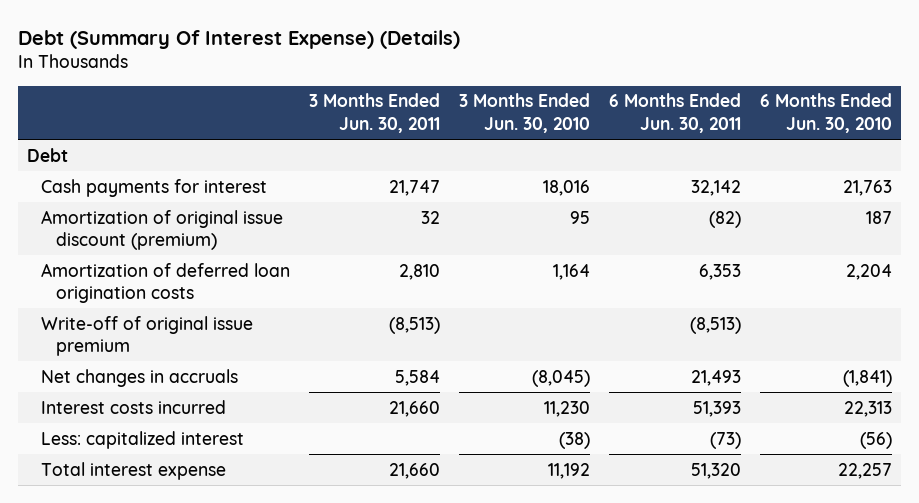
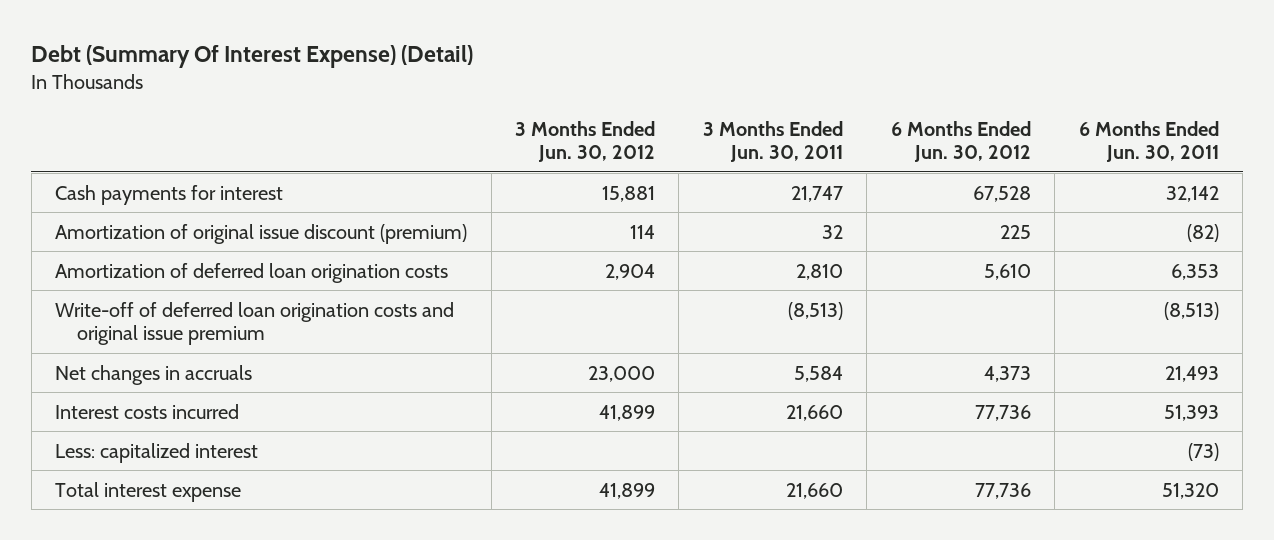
[17,29,460,49] Debt (Summary Of Interest Expense) (Details) -> [31,45,474,69] Debt (Summary Of Interest Expense) (Detail)
[459,93,591,133] 3 Months Ended Jun. 30, 2010 -> none
[759,93,892,133] 6 Months Ended Jun. 30, 2010 -> none
none -> [515,120,656,163] 3 Months Ended Jun. 30, 2012
none -> [890,120,1031,163] 6 Months Ended Jun. 30, 2012
[27,147,69,162] Debt -> none
[41,315,254,357] Write-off of original issue premium -> [55,301,455,345] Write-off of deferred loan origination costs and original issue premium

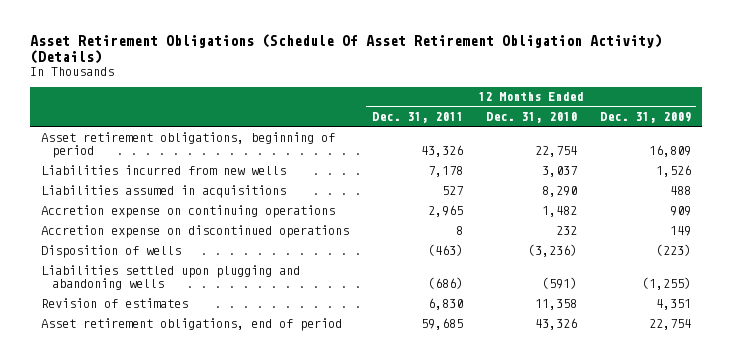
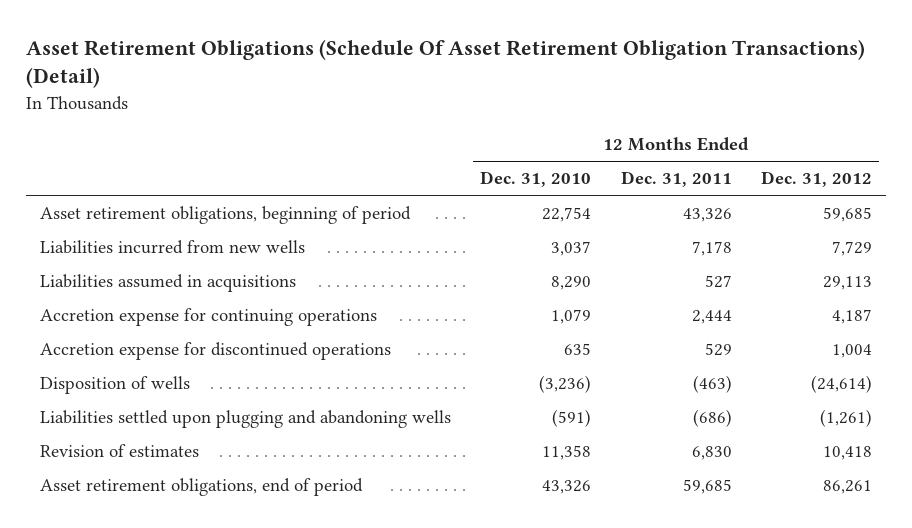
[30,34,663,65] Asset Retirement Obligations (Schedule Of Asset Retirement Obligation Activity) (Details) -> [25,38,865,89] Asset Retirement Obligations (Schedule Of Asset Retirement Obligation Transactions) (Detail)
[599,112,691,124] Dec. 31, 2009 -> none
none -> [760,171,872,188] Dec. 31, 2012
[41,204,336,218] Accretion expense on continuing operations -> [40,308,378,327] Accretion expense for continuing operations
[428,204,464,217] 2,965 -> [691,310,732,325] 2,444
[541,205,577,217] 1,482 -> [551,309,592,325] 1,079
[41,224,350,238] Accretion expense on discontinued operations -> [40,342,392,361] Accretion expense for discontinued operations
[456,225,464,235] 8 -> [704,343,732,357] 529
[555,225,577,235] 232 -> [564,343,592,356] 635

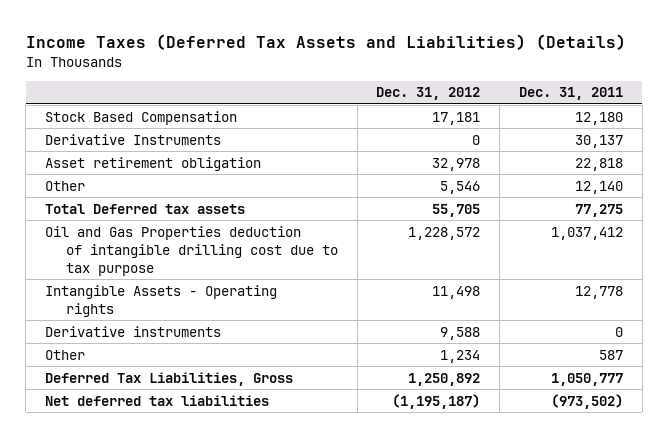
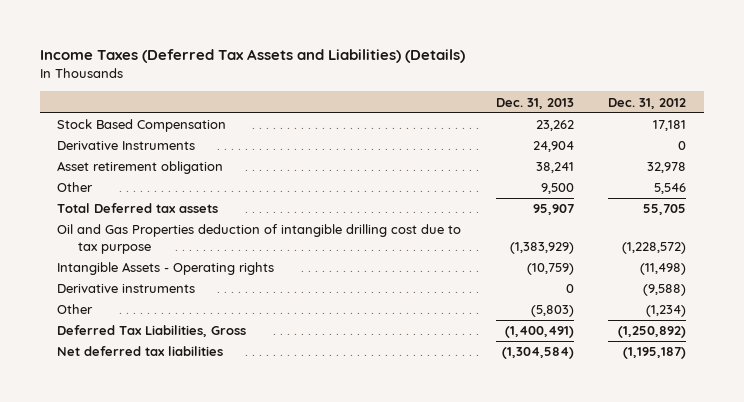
[518,87,623,101] Dec. 31, 2011 -> none
none -> [495,97,574,109] Dec. 31, 2013
[408,226,481,240] 1,228,572 -> [622,242,687,255] (1,228,572)
[432,285,481,299] 11,498 -> [640,263,687,276] (11,498)
[440,326,481,340] 9,588 -> [643,284,687,297] (9,588)
[440,349,481,363] 1,234 -> [646,305,687,318] (1,234)
[408,372,481,386] 1,250,892 -> [618,326,687,339] (1,250,892)

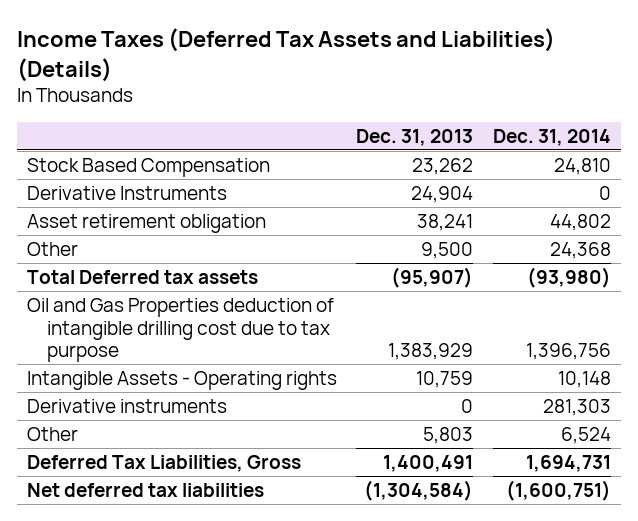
[608,97,687,109] Dec. 31, 2012 -> none
none -> [493,128,612,146] Dec. 31, 2014
[532,204,574,216] 95,907 -> [391,267,474,289] (95,907)
[509,242,574,255] (1,383,929) -> [388,342,474,360] 1,383,929
[526,263,574,276] (10,759) -> [416,371,474,389] 10,759
[530,305,574,318] (5,803) -> [423,427,474,445] 5,803
[504,326,574,339] (1,400,491) -> [383,455,474,473] 1,400,491

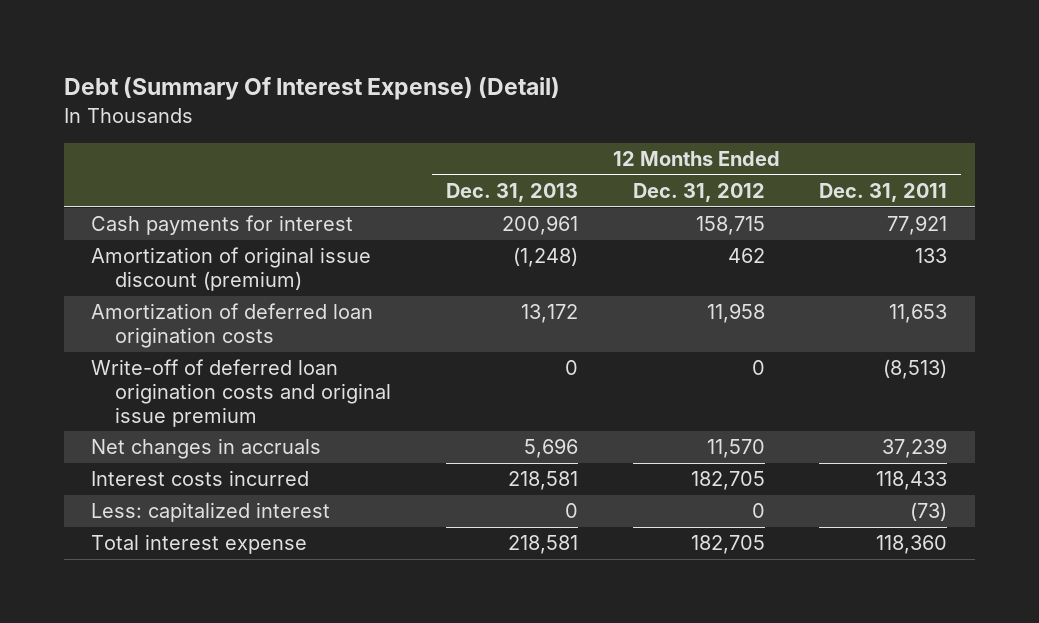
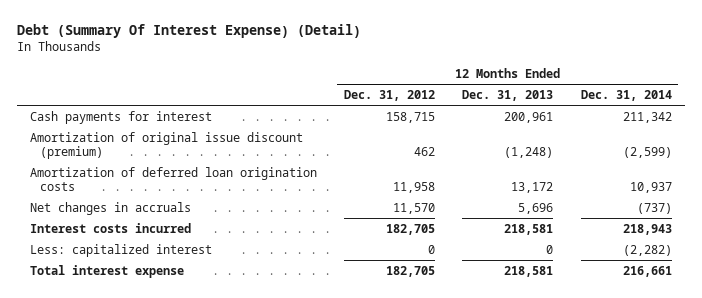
[819,183,948,203] Dec. 31, 2011 -> none
none -> [580,90,672,102] Dec. 31, 2014
[91,359,392,427] Write-off of deferred loan origination costs and original issue premium -> none

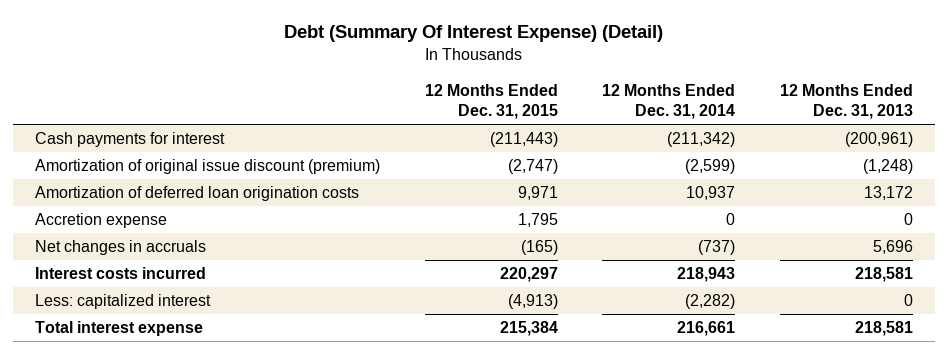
[344,90,436,102] Dec. 31, 2012 -> none
none -> [424,83,558,120] 12 Months Ended Dec. 31, 2015
[504,111,554,123] 200,961 -> [844,132,913,148] (200,961)
[622,111,672,123] 211,342 -> [667,132,736,148] (211,342)
none -> [35,213,168,229] Accretion expense

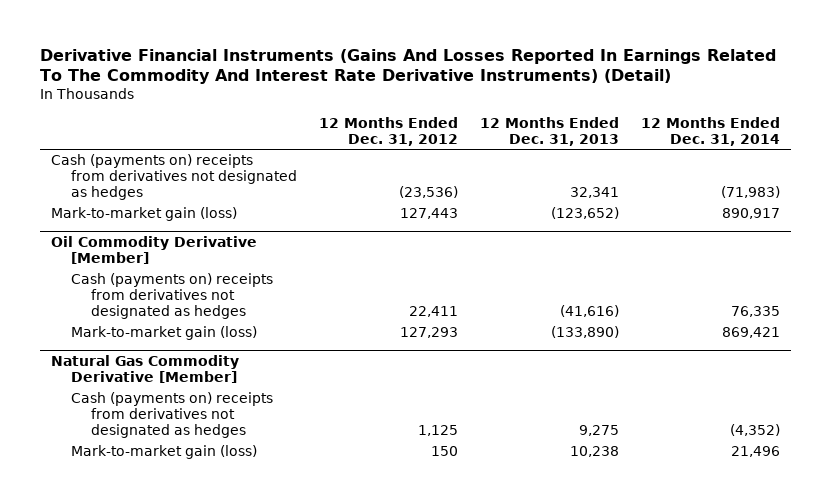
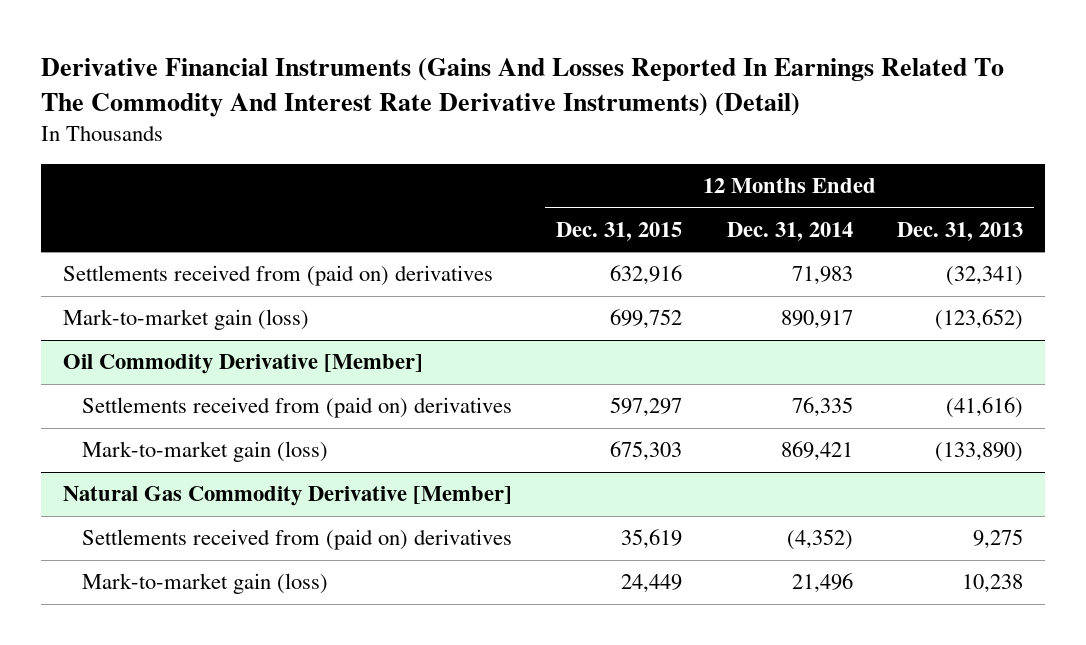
[318,116,458,146] 12 Months Ended Dec. 31, 2012 -> none
none -> [556,221,683,241] Dec. 31, 2015
[51,154,297,201] Cash (payments on) receipts from derivatives not designated as hedges -> none
none -> [62,265,493,287] Settlements received from (paid on) derivatives
[70,273,273,320] Cash (payments on) receipts from derivatives not designated as hedges -> [81,397,512,419] Settlements received from (paid on) derivatives
[70,392,273,439] Cash (payments on) receipts from derivatives not designated as hedges -> [81,529,512,551] Settlements received from (paid on) derivatives

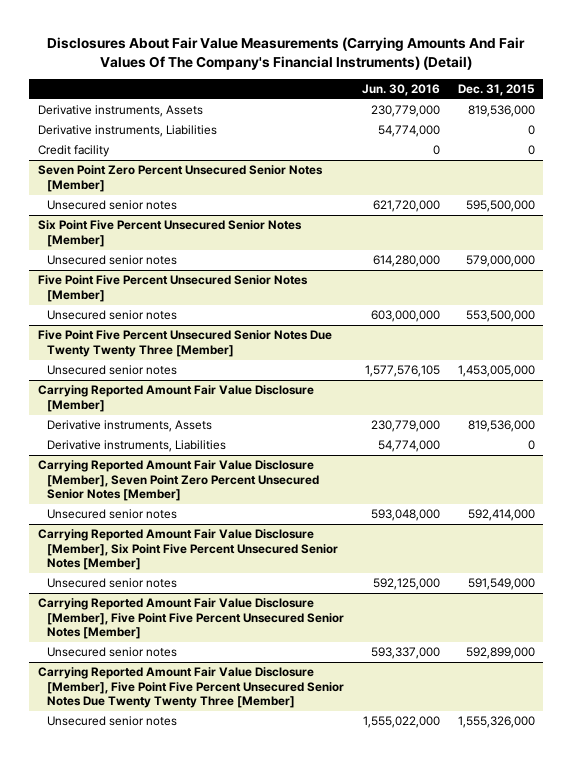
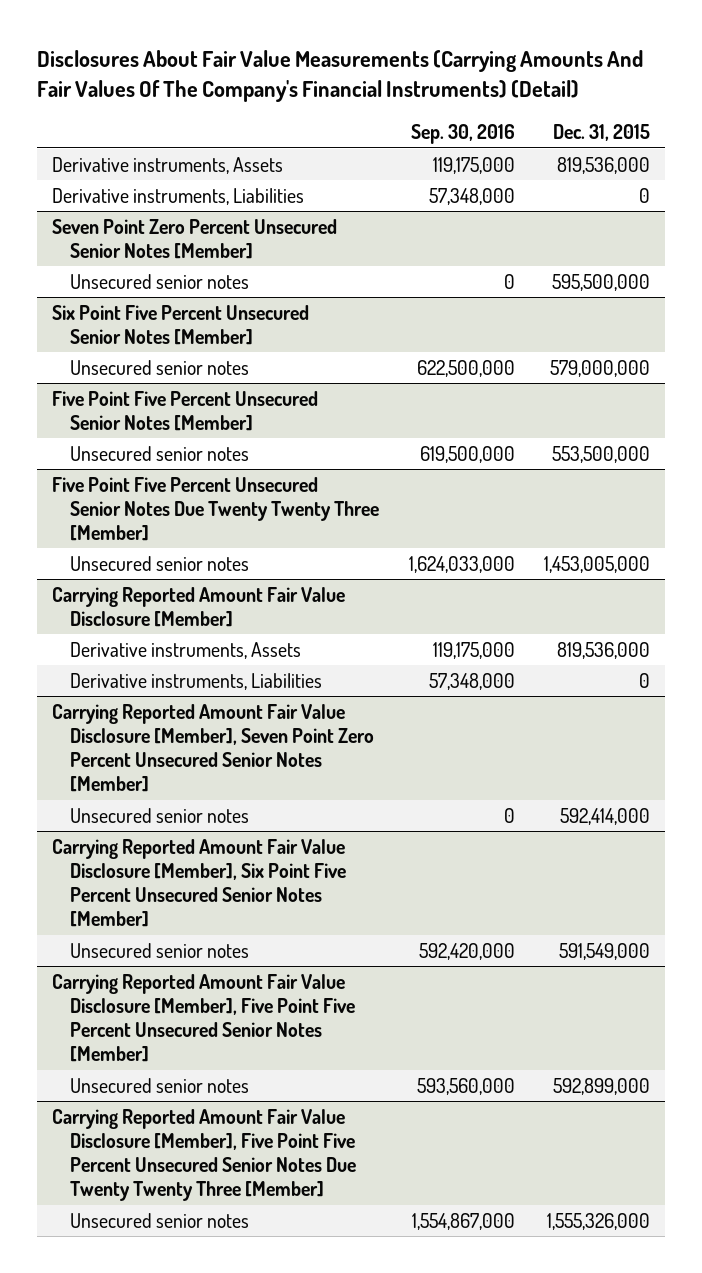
[361,84,440,97] Jun. 30, 2016 -> none
none -> [410,124,515,145] Sep. 30, 2016
[37,145,110,158] Credit facility -> none

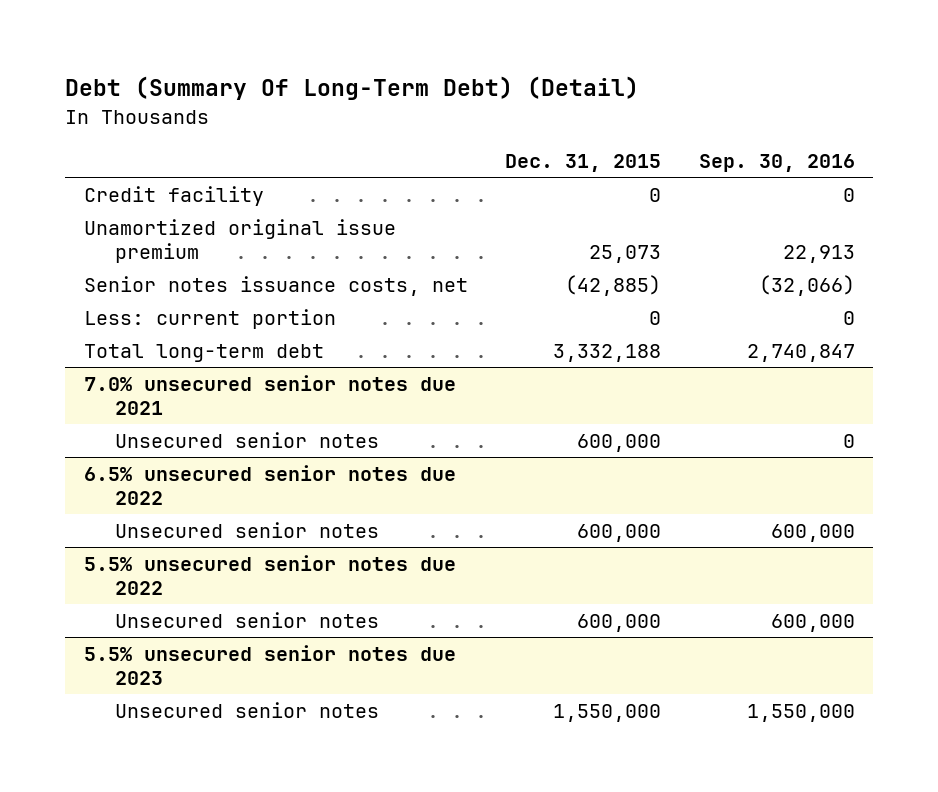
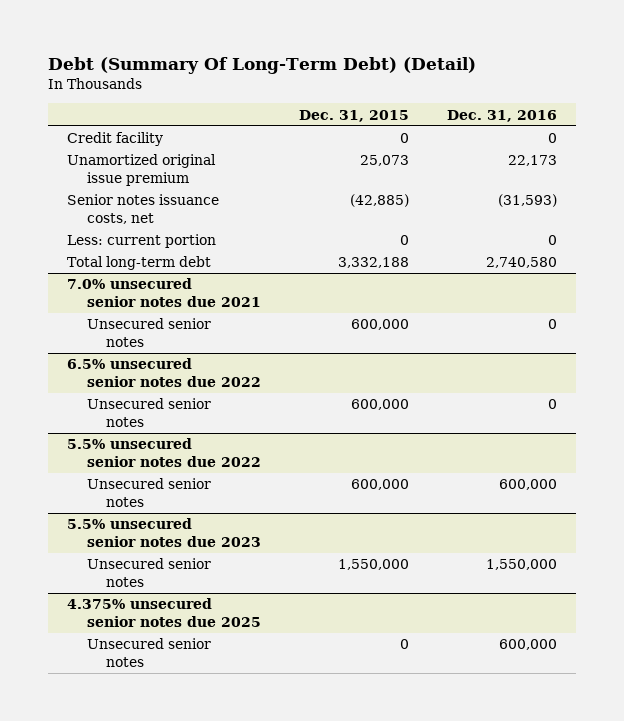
[698,153,855,172] Sep. 30, 2016 -> none
none -> [447,109,558,122] Dec. 31, 2016
none -> [67,598,261,627] 4.375% unsecured senior notes due 2025
none -> [86,638,211,667] Unsecured senior notes

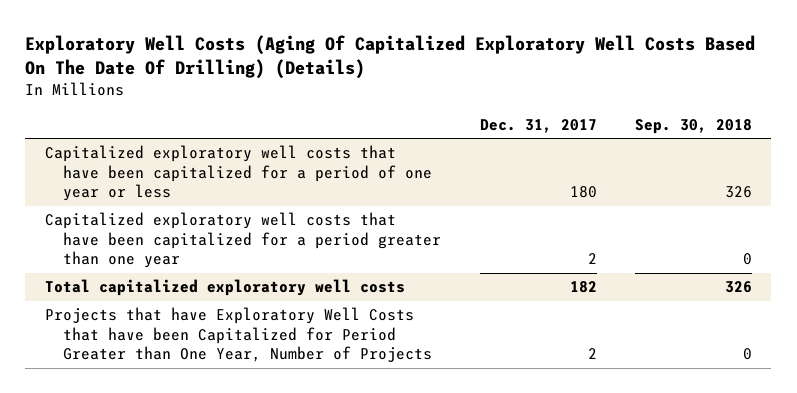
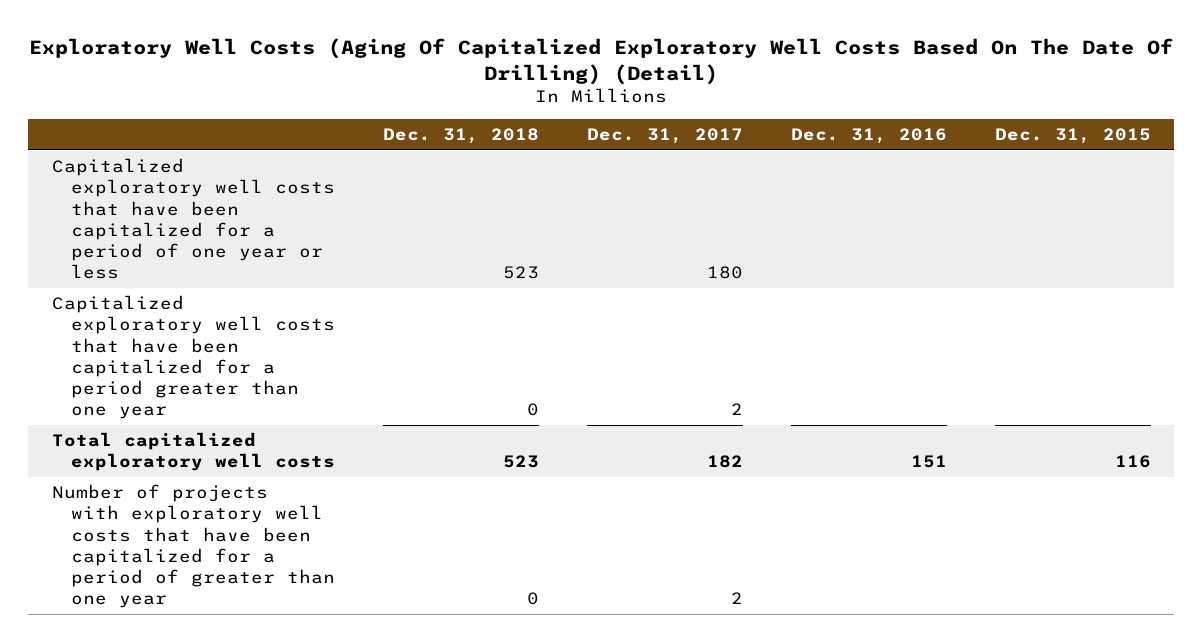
[25,34,756,79] Exploratory Well Costs (Aging Of Capitalized Exploratory Well Costs Based On The Date Of Drilling) (Details) -> [29,38,1174,85] Exploratory Well Costs (Aging Of Capitalized Exploratory Well Costs Based On The Date Of Drilling) (Detail)
[635,118,753,134] Sep. 30, 2018 -> none
none -> [382,128,539,145] Dec. 31, 2018
none -> [790,128,947,145] Dec. 31, 2016
none -> [994,128,1151,145] Dec. 31, 2015
[44,307,433,363] Projects that have Exploratory Well Costs that have been Capitalized for Period Greater than One Year, Number of Projects -> [52,484,336,609] Number of projects with exploratory well costs that have been capitalized for a period of greater than one year

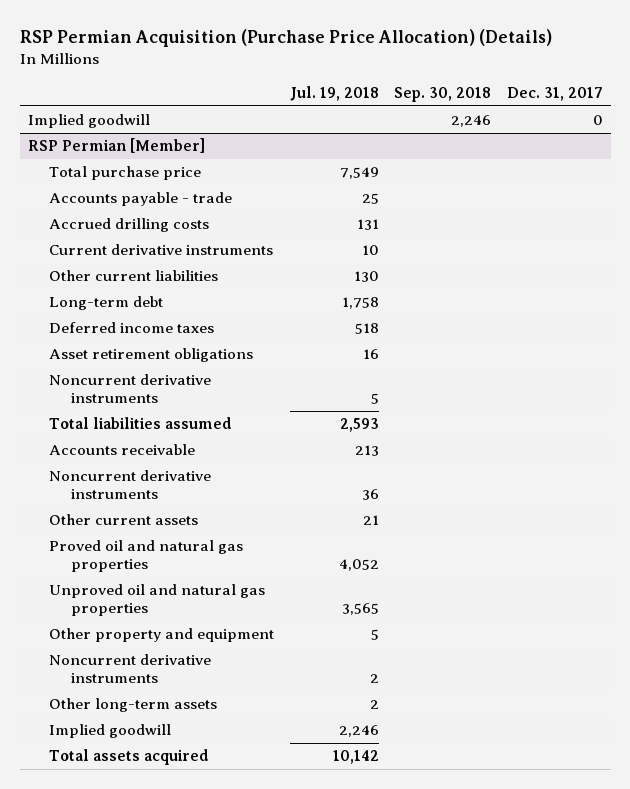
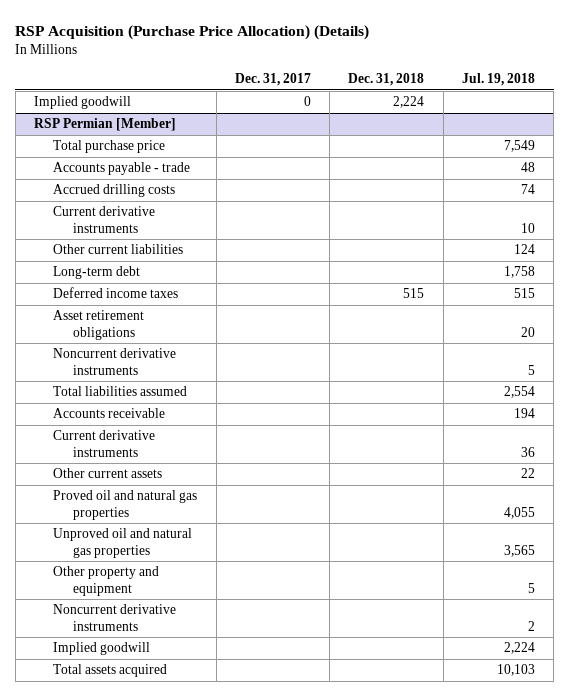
[19,29,552,48] RSP Permian Acquisition (Purchase Price Allocation) (Details) -> [15,25,370,41] RSP Acquisition (Purchase Price Allocation) (Details)
[394,86,492,102] Sep. 30, 2018 -> none
none -> [348,73,425,87] Dec. 31, 2018
[361,193,379,205] 25 -> [521,162,536,173] 48
[356,219,379,231] 131 -> [521,184,536,195] 74
[353,271,379,283] 130 -> [514,244,536,255] 124
[354,323,379,335] 518 -> [514,288,536,299] 515
[362,349,379,360] 16 -> [521,326,536,337] 20
[339,418,379,433] 2,593 -> [504,386,536,399] 2,554
[354,445,379,457] 213 -> [514,408,536,419] 194
[49,470,212,500] Noncurrent derivative instruments -> [53,430,156,457] Current derivative instruments
[362,515,379,526] 21 -> [521,468,536,479] 22
[338,559,379,572] 4,052 -> [504,506,536,519] 4,055
[49,698,218,713] Other long-term assets -> none
[338,725,379,738] 2,246 -> [504,642,536,655] 2,224
[332,750,379,765] 10,142 -> [497,664,536,677] 10,103

